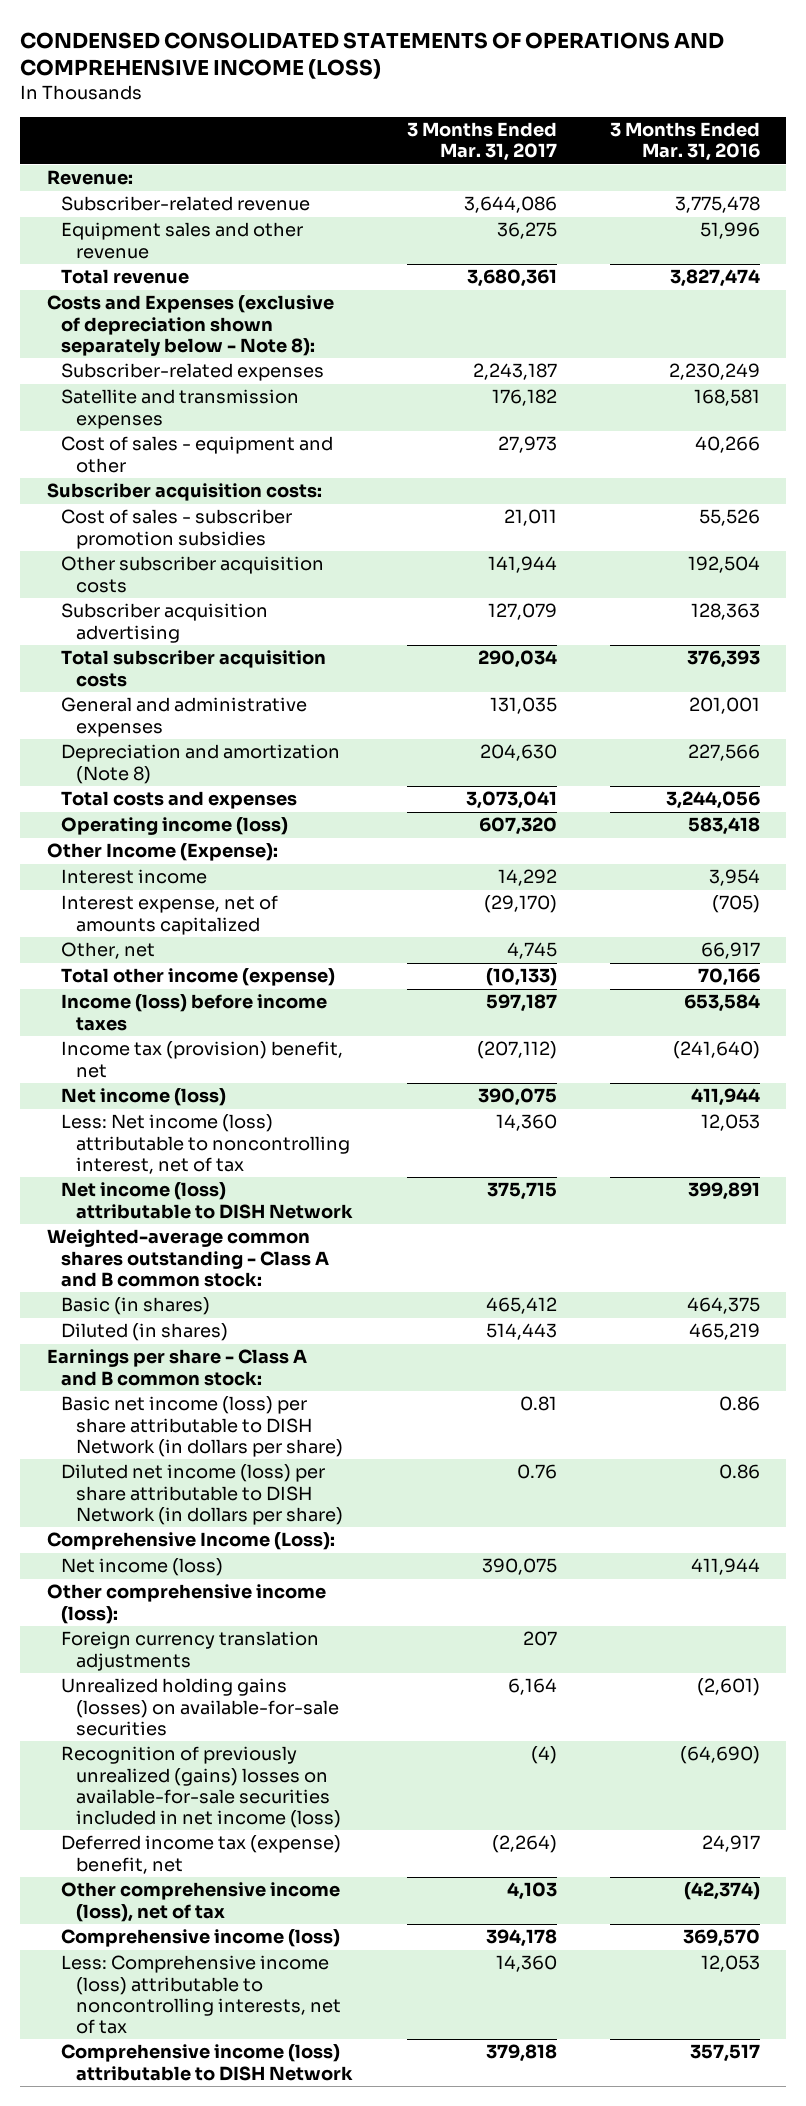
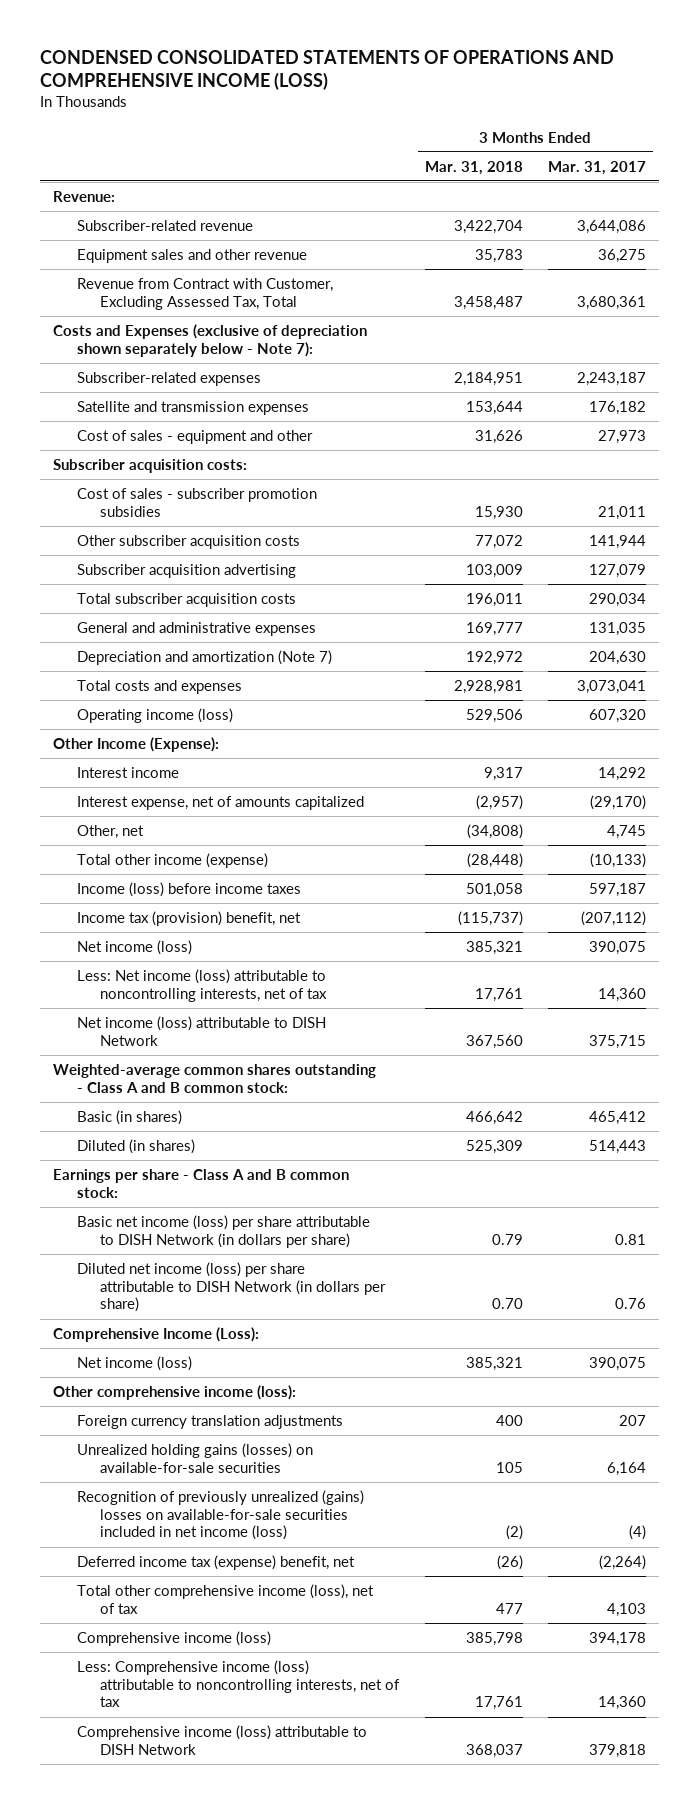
[609,122,760,162] 3 Months Ended Mar. 31, 2016 -> none
none -> [424,160,523,175] Mar. 31, 2018
[61,269,190,285] Total revenue -> [76,278,333,310] Revenue from Contract with Customer, Excluding Assessed Tax, Total
[46,295,334,356] Costs and Expenses (exclusive of depreciation shown separately below - Note 8): -> [53,324,368,357] Costs and Expenses (exclusive of depreciation shown separately below - Note 7):
[61,744,341,784] Depreciation and amortization (Note 8) -> [76,650,332,666] Depreciation and amortization (Note 7)
[61,1114,351,1174] Less: Net income (loss) attributable to noncontrolling interest, net of tax -> [76,969,327,1002] Less: Net income (loss) attributable to noncontrolling interests, net of tax
[61,1882,341,1922] Other comprehensive income (loss), net of tax -> [76,1584,374,1614] Total other comprehensive income (loss), net of tax

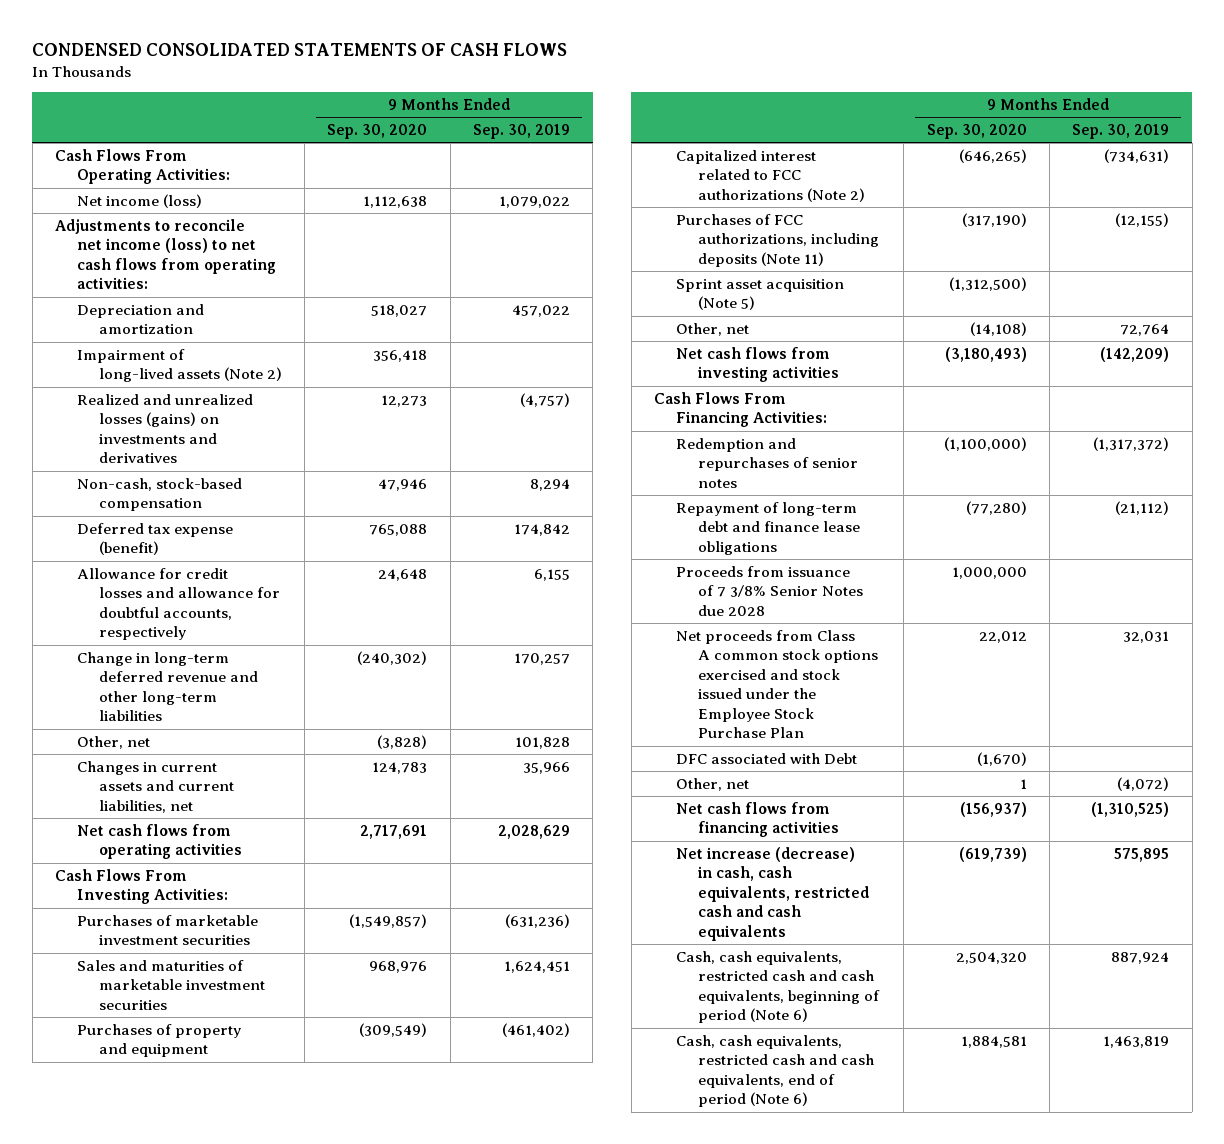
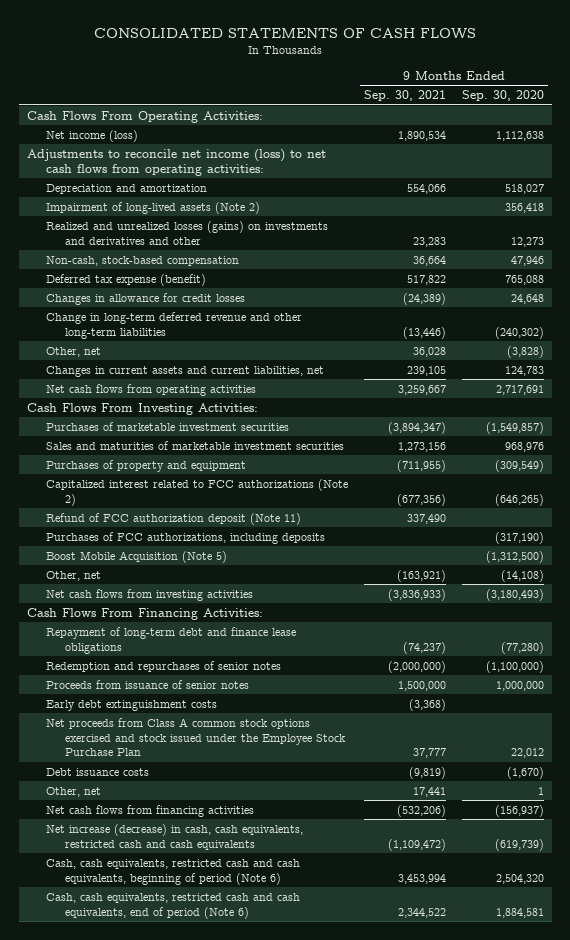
[32,42,568,56] CONDENSED CONSOLIDATED STATEMENTS OF CASH FLOWS -> [94,27,477,38] CONSOLIDATED STATEMENTS OF CASH FLOWS
[473,123,571,139] Sep. 30, 2019 -> none
none -> [363,90,446,102] Sep. 30, 2021
[76,393,253,464] Realized and unrealized losses (gains) on investments and derivatives -> [45,220,328,245] Realized and unrealized losses (gains) on investments and derivatives and other
[76,567,280,641] Allowance for credit losses and allowance for doubtful accounts, respectively -> [45,292,245,305] Changes in allowance for credit losses
none -> [45,512,301,525] Refund of FCC authorization deposit (Note 11)
[676,213,879,267] Purchases of FCC authorizations, including deposits (Note 11) -> [45,531,325,544] Purchases of FCC authorizations, including deposits
[676,278,845,311] Sprint asset acquisition (Note 5) -> [45,550,227,563] Boost Mobile Acquisition (Note 5)
[676,437,858,488] Redemption and repurchases of senior notes -> [45,660,281,672] Redemption and repurchases of senior notes
[676,565,863,616] Proceeds from issuance of 7 3/8% Senior Notes due 2028 -> [45,679,249,689] Proceeds from issuance of senior notes
none -> [45,699,217,711] Early debt extinguishment costs
[676,752,858,764] DFC associated with Debt -> [45,767,149,776] Debt issuance costs

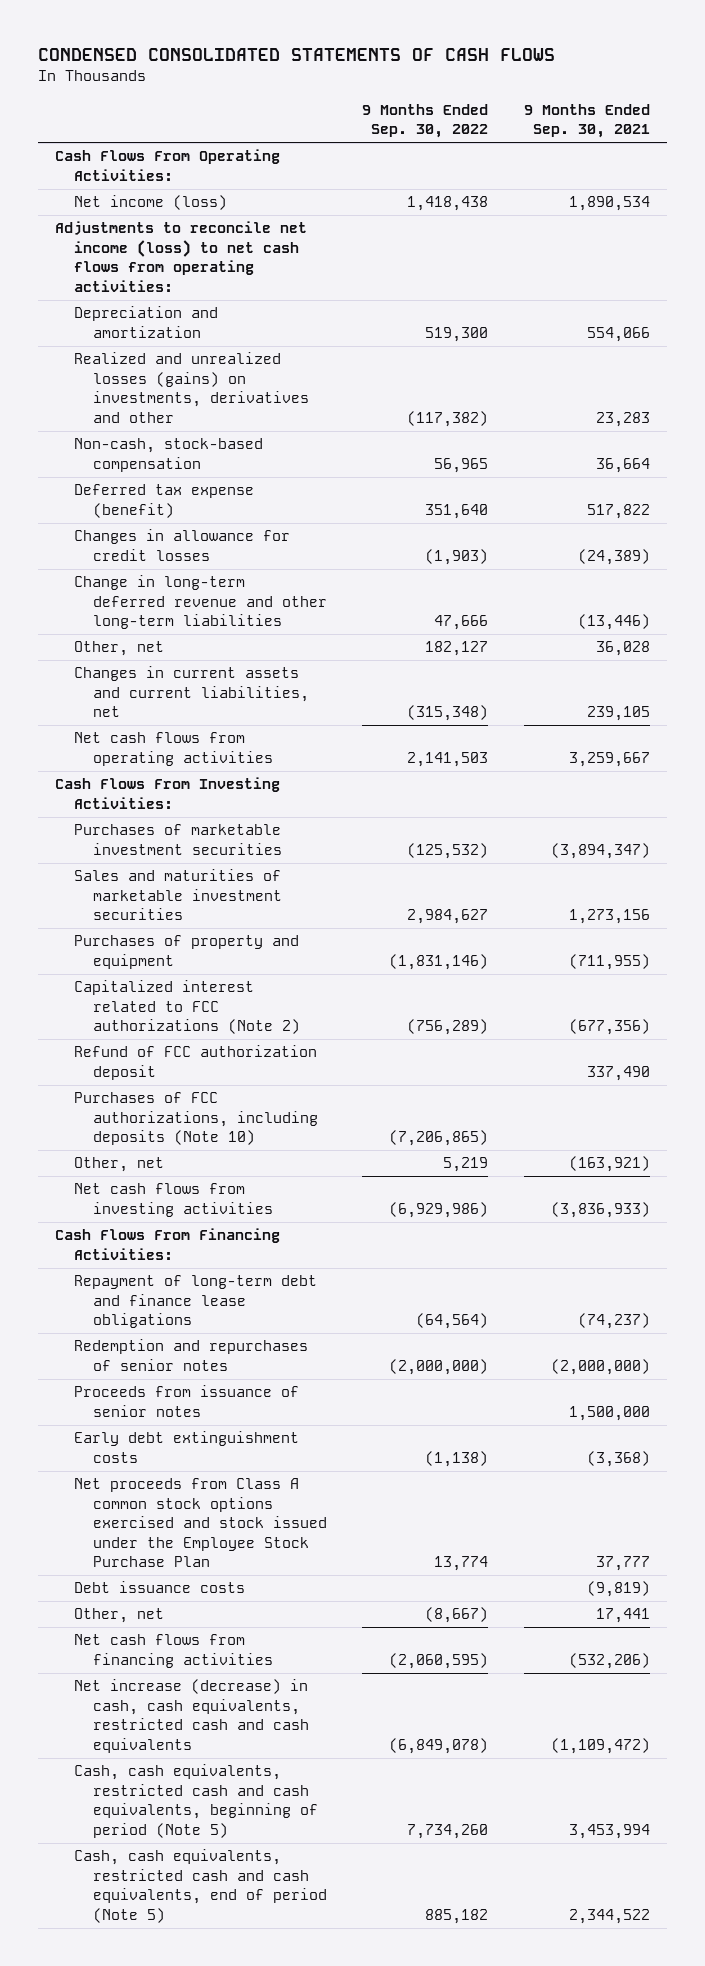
[94,27,477,38] CONSOLIDATED STATEMENTS OF CASH FLOWS -> [37,48,555,62] CONDENSED CONSOLIDATED STATEMENTS OF CASH FLOWS
[461,90,544,102] Sep. 30, 2020 -> none
none -> [362,103,489,139] 9 Months Ended Sep. 30, 2022
[45,201,260,214] Impairment of long-lived assets (Note 2) -> none
[45,220,328,245] Realized and unrealized losses (gains) on investments and derivatives and other -> [74,352,310,423] Realized and unrealized losses (gains) on investments, derivatives and other
[45,550,227,563] Boost Mobile Acquisition (Note 5) -> none
[45,512,301,525] Refund of FCC authorization deposit (Note 11) -> [74,1045,318,1080] Refund of FCC authorization deposit
[45,531,325,544] Purchases of FCC authorizations, including deposits -> [74,1092,319,1146] Purchases of FCC authorizations, including deposits (Note 10)
[45,858,300,885] Cash, cash equivalents, restricted cash and cash equivalents, beginning of period (Note 6) -> [74,1764,319,1838] Cash, cash equivalents, restricted cash and cash equivalents, beginning of period (Note 5)
[45,892,300,919] Cash, cash equivalents, restricted cash and cash equivalents, end of period (Note 6) -> [74,1849,328,1923] Cash, cash equivalents, restricted cash and cash equivalents, end of period (Note 5)

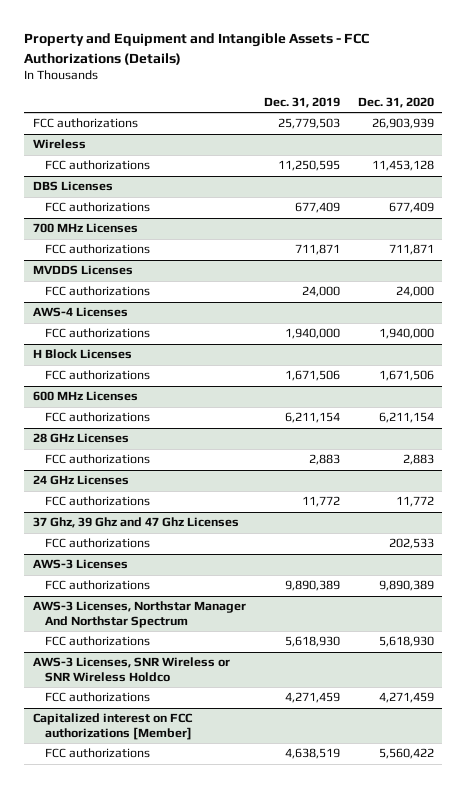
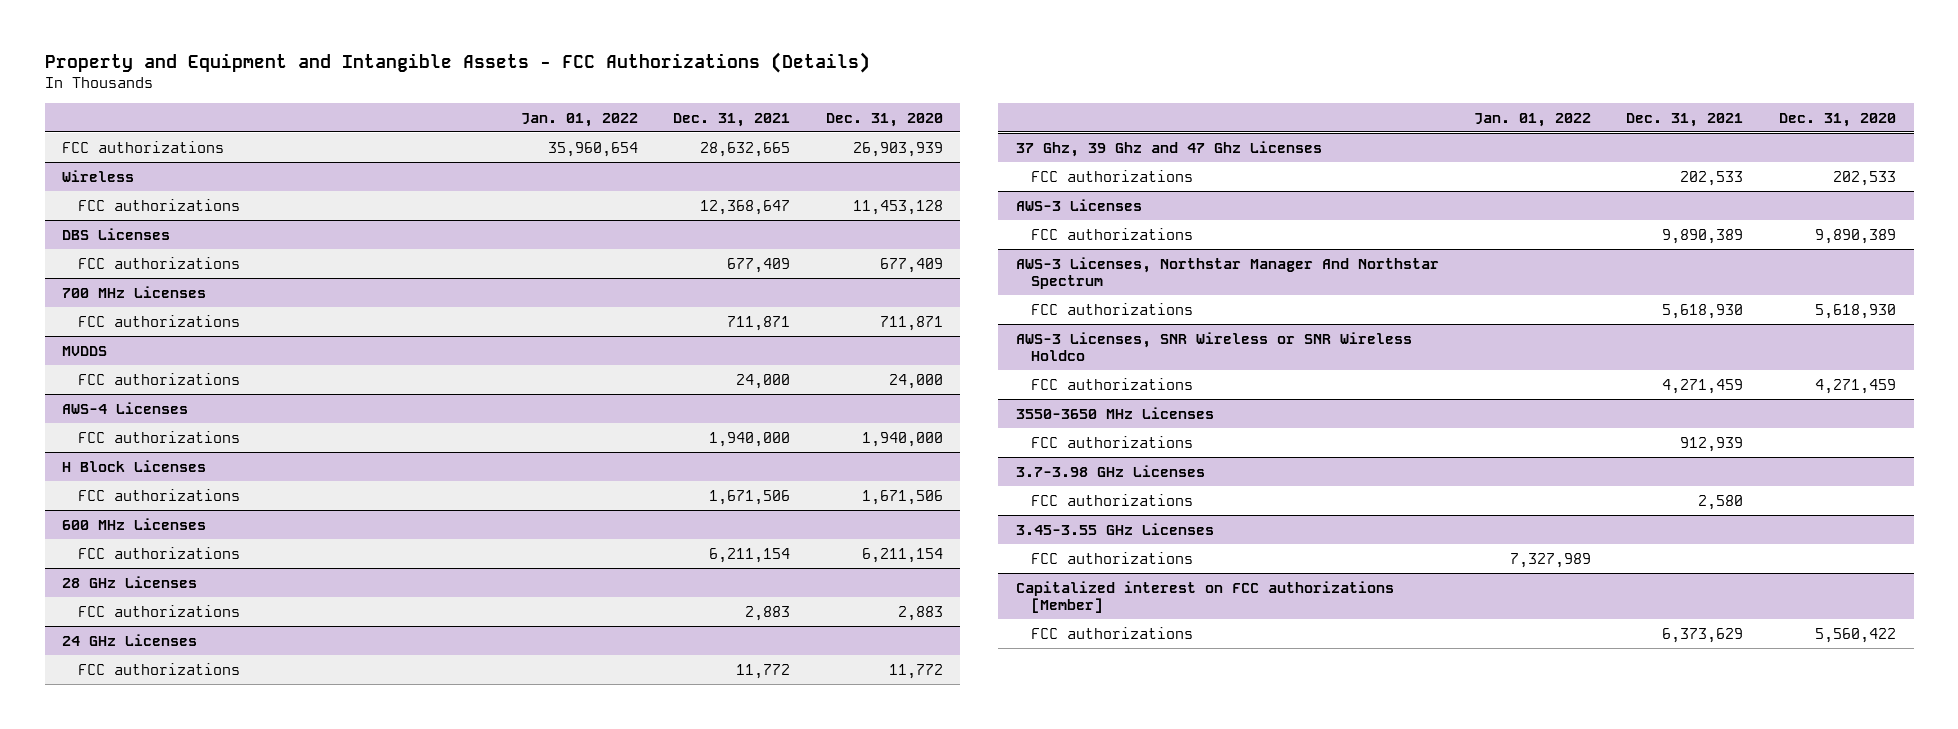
[263,96,340,108] Dec. 31, 2019 -> none
none -> [520,112,638,127] Jan. 01, 2022
none -> [673,112,791,127] Dec. 31, 2021
[33,265,134,276] MVDDS Licenses -> [62,345,108,356] MVDDS
none -> [1015,406,1214,419] 3550-3650 MHz Licenses
none -> [1031,435,1194,448] FCC authorizations
none -> [1015,464,1205,477] 3.7-3.98 GHz Licenses
none -> [1031,493,1194,506] FCC authorizations
none -> [1015,522,1214,535] 3.45-3.55 GHz Licenses
none -> [1031,551,1194,564] FCC authorizations

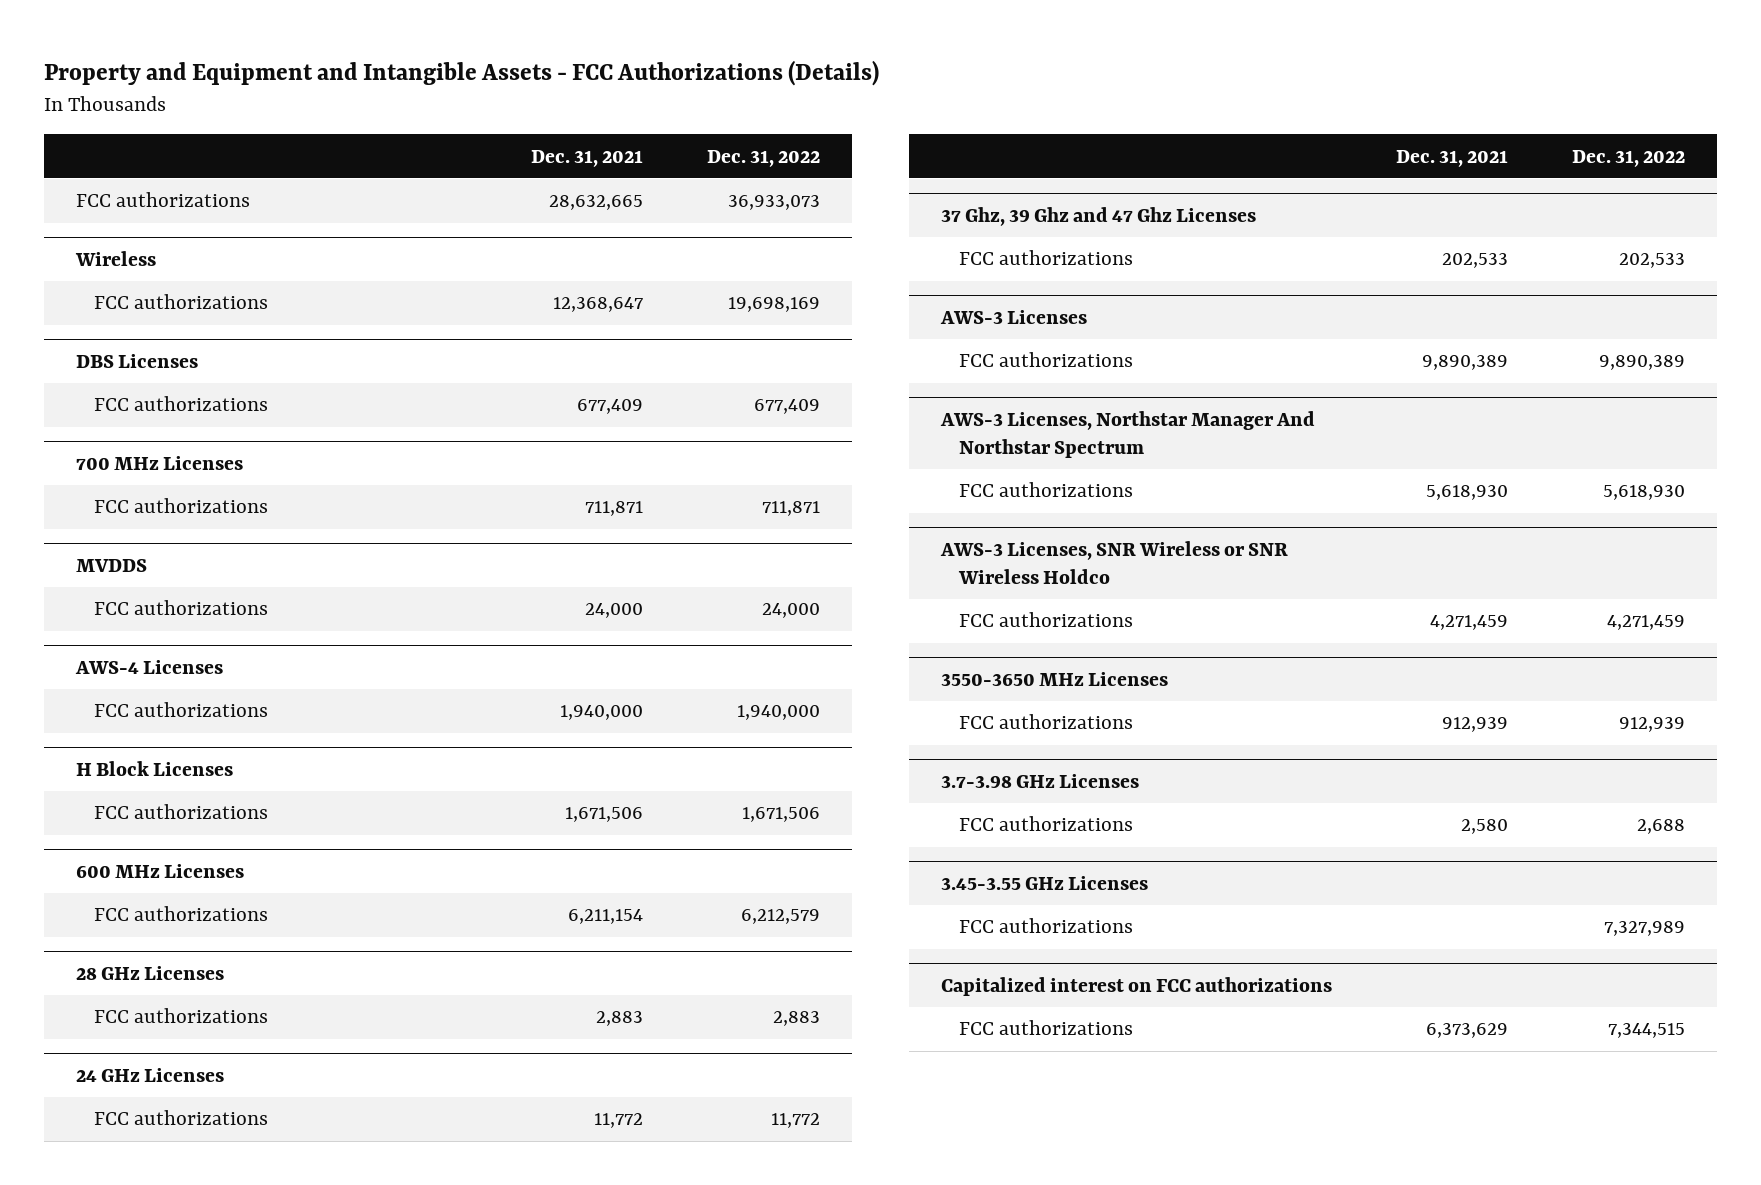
[520,112,638,127] Jan. 01, 2022 -> none
[825,112,943,127] Dec. 31, 2020 -> none
none -> [706,149,820,167] Dec. 31, 2022
[1015,580,1394,614] Capitalized interest on FCC authorizations [Member] -> [941,976,1333,996] Capitalized interest on FCC authorizations

